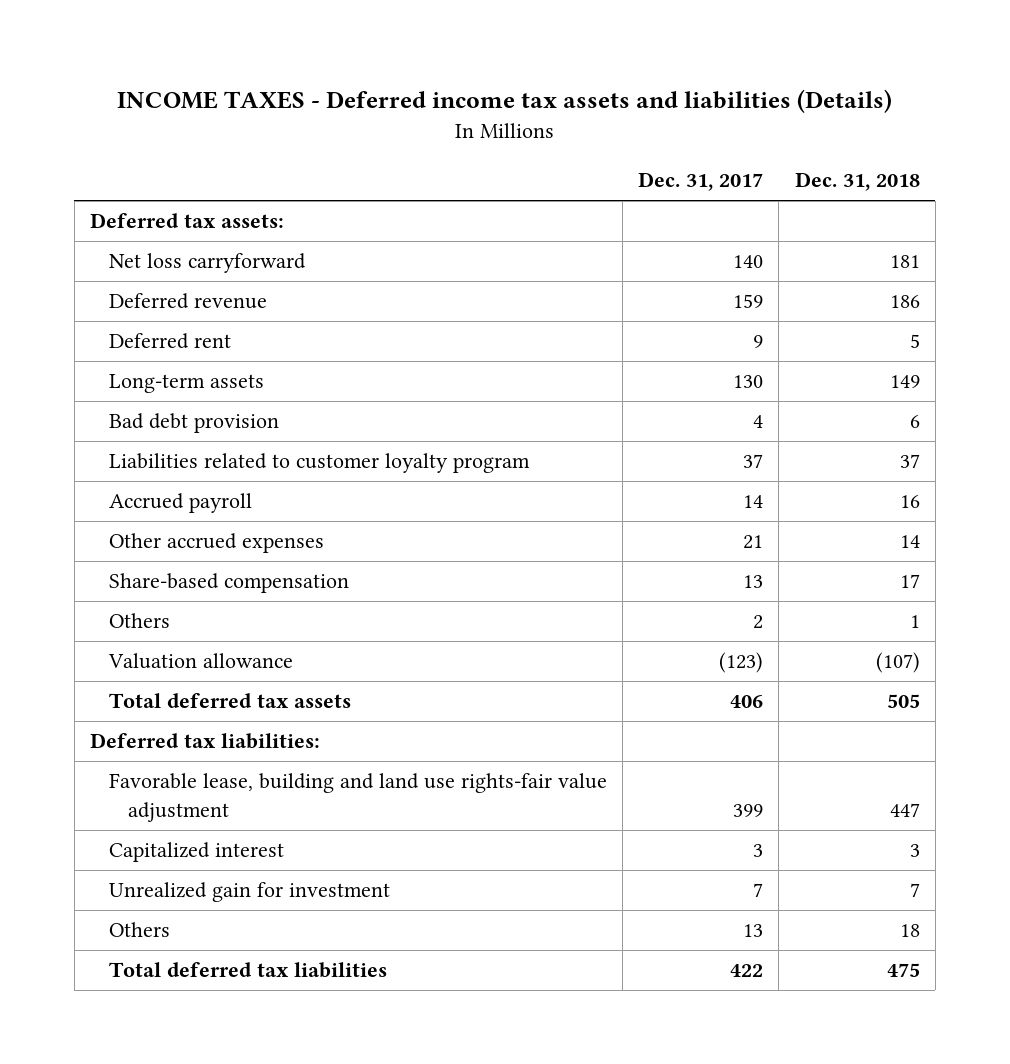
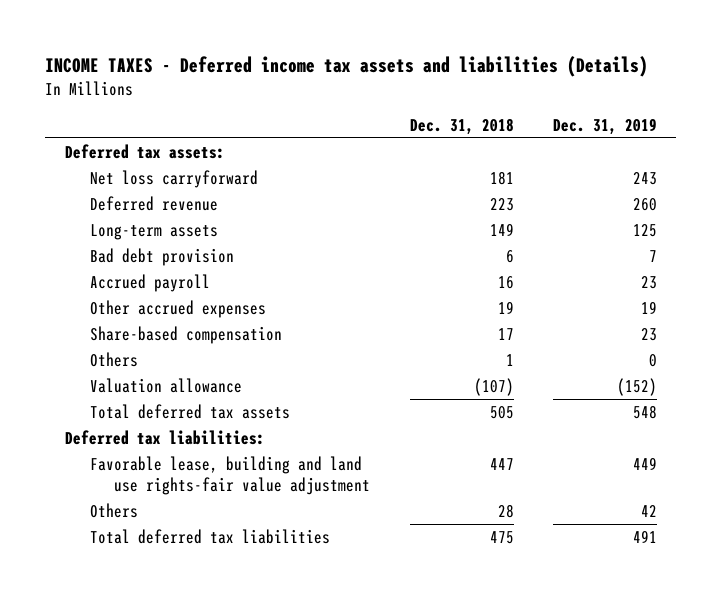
[638,172,764,192] Dec. 31, 2017 -> none
none -> [552,117,657,135] Dec. 31, 2019
[108,333,231,350] Deferred rent -> none
[889,295,920,309] 186 -> [489,197,514,211] 223
[108,453,530,474] Liabilities related to customer loyalty program -> none
[899,535,920,549] 14 -> [497,300,514,314] 19
[108,842,284,863] Capitalized interest -> none
[108,882,390,903] Unrealized gain for investment -> none
[899,924,920,938] 18 -> [497,503,514,518] 28

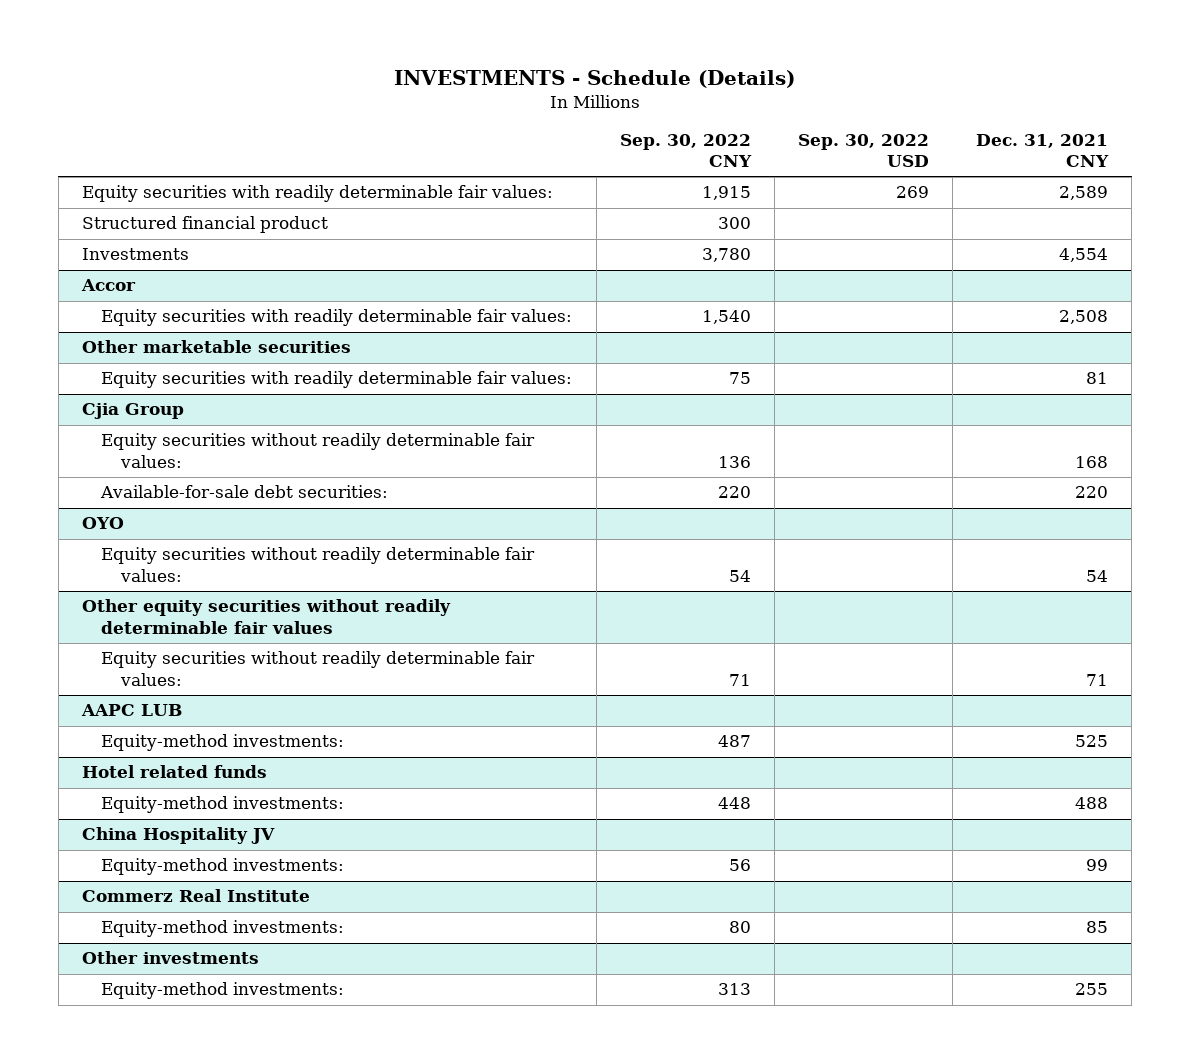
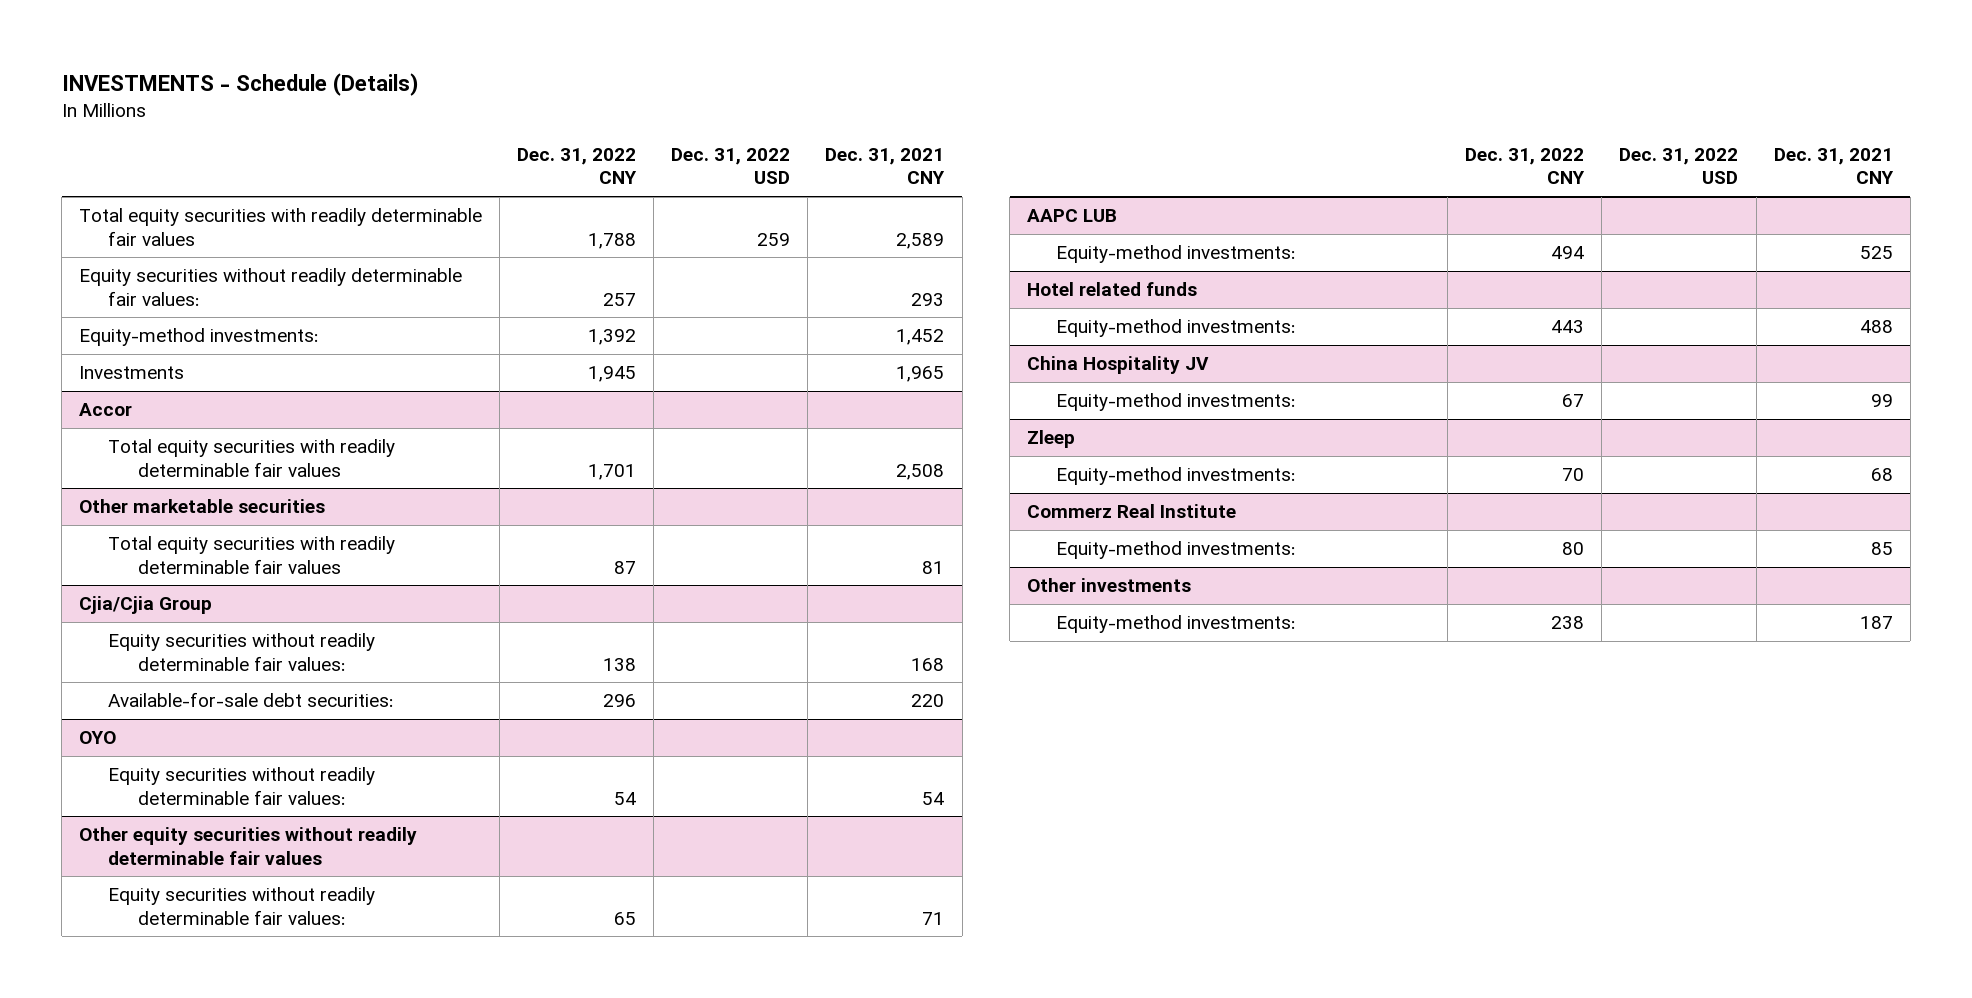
[619,134,752,168] Sep. 30, 2022 CNY -> none
[797,134,929,168] Sep. 30, 2022 USD -> none
none -> [517,147,638,185] Dec. 31, 2022 CNY
none -> [671,147,791,185] Dec. 31, 2022 USD
[81,216,328,234] Structured financial product -> none
[81,185,553,203] Equity securities with readily determinable fair values: -> [79,208,483,246] Total equity securities with readily determinable fair values
none -> [79,268,463,306] Equity securities without readily determinable fair values:
none -> [79,328,320,347] Equity-method investments:
[1059,248,1109,263] 4,554 -> [896,366,945,383] 1,965
[101,309,573,327] Equity securities with readily determinable fair values: -> [108,439,396,477] Total equity securities with readily determinable fair values
[101,371,573,389] Equity securities with readily determinable fair values: -> [108,536,396,574] Total equity securities with readily determinable fair values
[81,403,184,420] Cjia Group -> [79,596,213,615] Cjia/Cjia Group
none -> [1027,430,1076,449] Zleep
none -> [1056,467,1297,486] Equity-method investments:
[1075,983,1109,996] 255 -> [1859,616,1893,630] 187

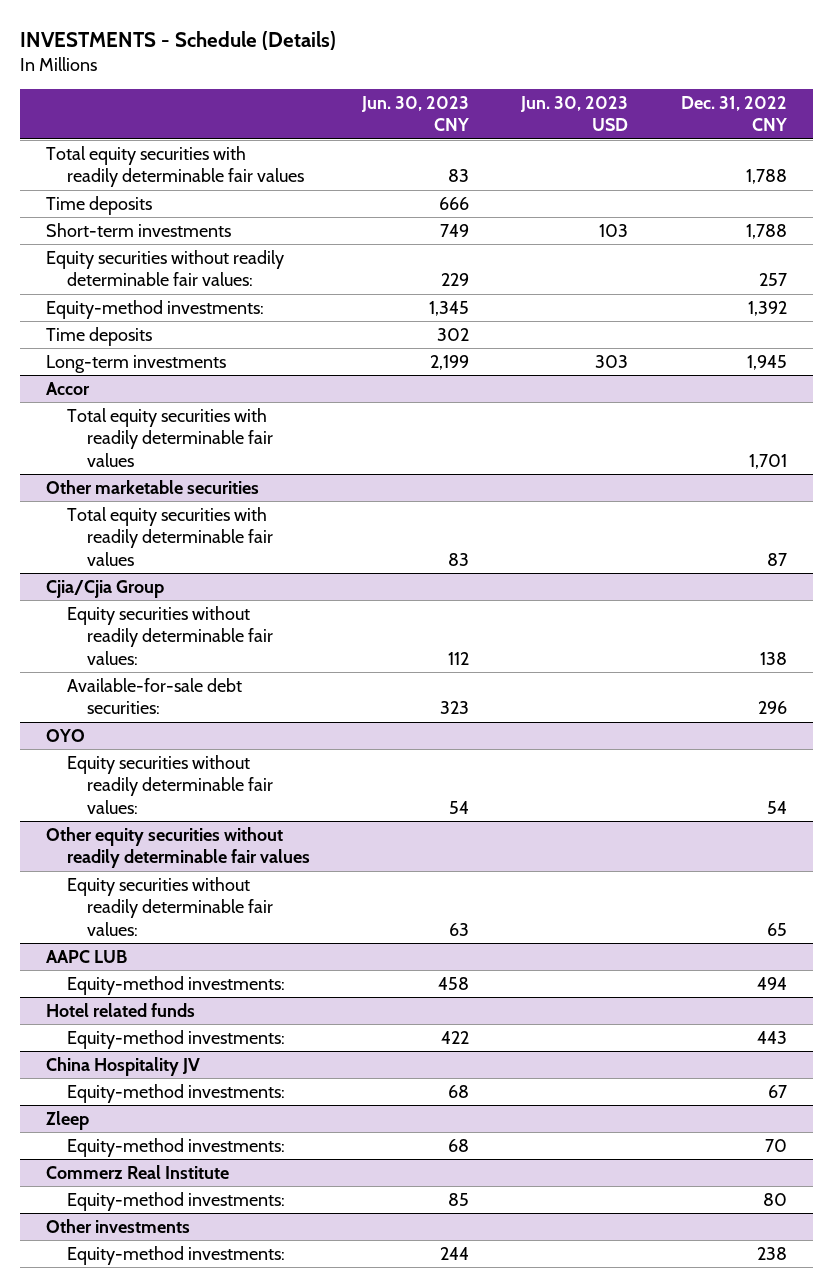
[671,147,791,185] Dec. 31, 2022 USD -> none
[825,147,946,185] Dec. 31, 2021 CNY -> none
none -> [360,95,469,132] Jun. 30, 2023 CNY
none -> [520,95,629,132] Jun. 30, 2023 USD
none -> [45,195,152,215] Time deposits
none -> [45,222,231,237] Short-term investments
none -> [45,326,152,346] Time deposits
[79,366,185,380] Investments -> [45,354,226,373] Long-term investments

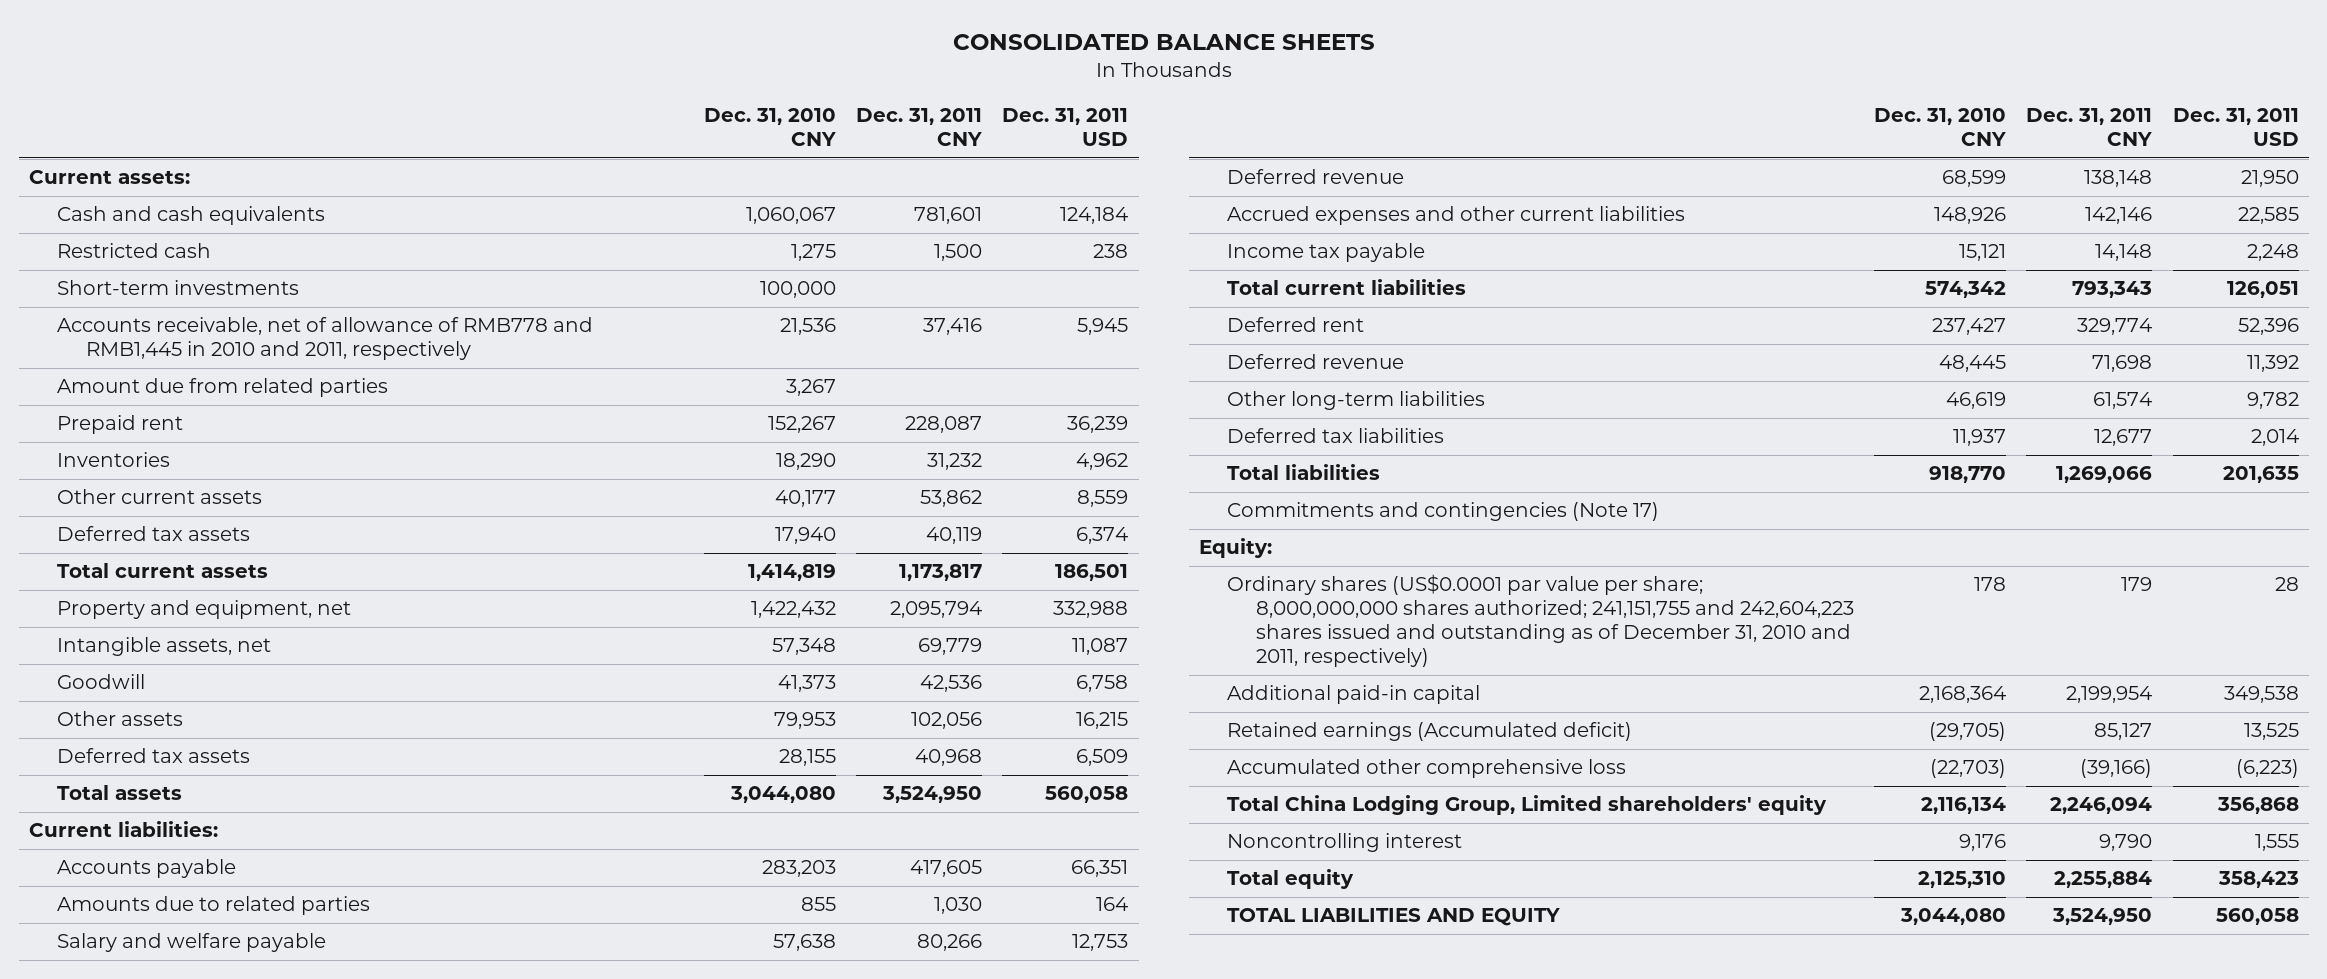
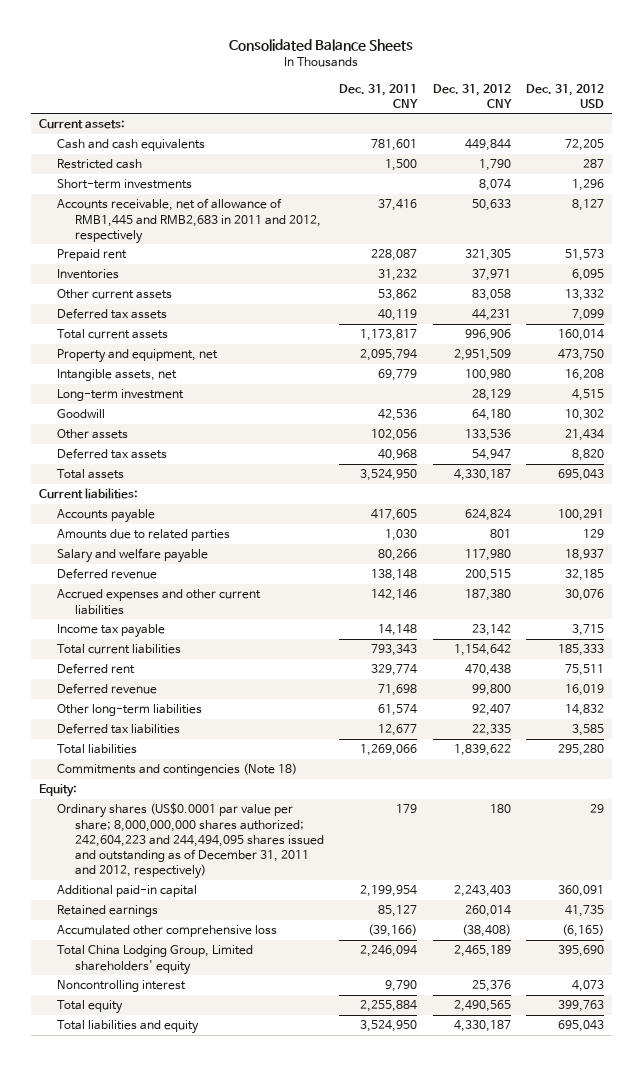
[952,33,1375,50] CONSOLIDATED BALANCE SHEETS -> [229,38,414,51] Consolidated Balance Sheets
[703,108,836,147] Dec. 31, 2010 CNY -> none
[1002,108,1129,147] Dec. 31, 2011 USD -> none
none -> [432,83,512,108] Dec. 31, 2012 CNY
none -> [525,83,604,108] Dec. 31, 2012 USD
[57,378,389,398] Amount due from related parties -> none
[57,317,594,361] Accounts receivable, net of allowance of RMB778 and RMB1,445 in 2010 and 2011, respectively -> [56,198,322,244] Accounts receivable, net of allowance of RMB1,445 and RMB2,683 in 2011 and 2012, respectively
none -> [56,389,184,402] Long-term investment
[1227,502,1660,522] Commitments and contingencies (Note 17) -> [56,763,297,777] Commitments and contingencies (Note 18)
[1227,574,1854,668] Ordinary shares (US$0.0001 par value per share; 8,000,000,000 shares authorized; 241,151,755 and 242,604,223 shares issued and outstanding as of December 31, 2010 and 2011, respectively) -> [56,803,325,880] Ordinary shares (US$0.0001 par value per share; 8,000,000,000 shares authorized; 242,604,223 and 244,494,095 shares issued and outstanding as of December 31, 2011 and 2012, respectively)
[1227,722,1633,742] Retained earnings (Accumulated deficit) -> [56,905,158,918] Retained earnings
[1227,908,1561,927] TOTAL LIABILITIES AND EQUITY -> [56,1020,199,1035] Total liabilities and equity

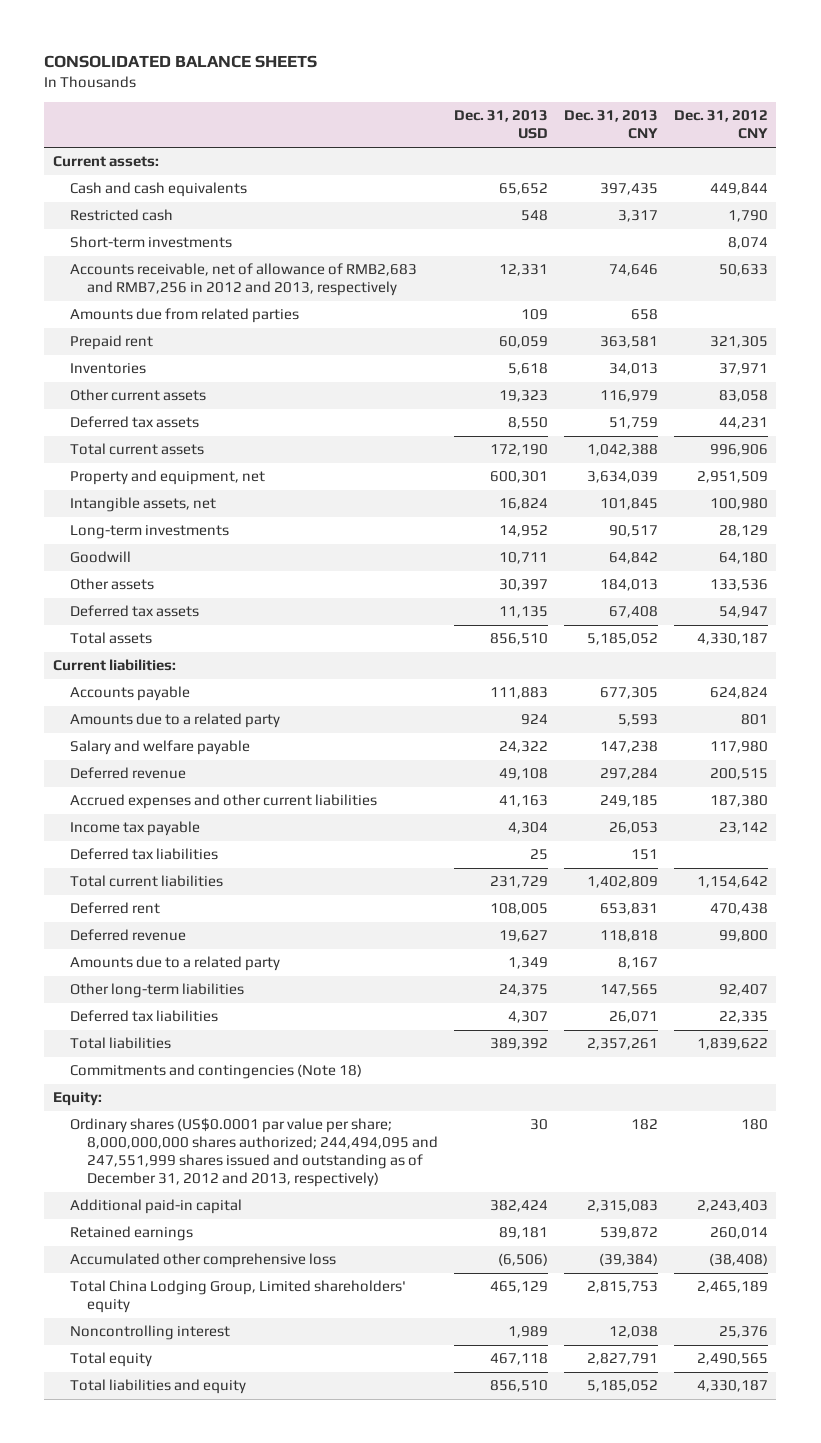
[229,38,414,51] Consolidated Balance Sheets -> [44,55,318,69] CONSOLIDATED BALANCE SHEETS
[339,83,419,108] Dec. 31, 2011 CNY -> none
[525,83,604,108] Dec. 31, 2012 USD -> none
none -> [453,110,548,140] Dec. 31, 2013 USD
none -> [564,110,659,140] Dec. 31, 2013 CNY
[56,198,322,244] Accounts receivable, net of allowance of RMB1,445 and RMB2,683 in 2011 and 2012, respectively -> [69,263,417,297] Accounts receivable, net of allowance of RMB2,683 and RMB7,256 in 2012 and 2013, respectively
none -> [69,308,299,324] Amounts due from related parties
[56,389,184,402] Long-term investment -> [69,525,229,540] Long-term investments
[56,529,230,542] Amounts due to related parties -> [69,713,280,729] Amounts due to a related party
none -> [69,848,218,861] Deferred tax liabilities
none -> [69,956,280,972] Amounts due to a related party
[56,803,325,880] Ordinary shares (US$0.0001 par value per share; 8,000,000,000 shares authorized; 242,604,223 and 244,494,095 shares issued and outstanding as of December 31, 2011 and 2012, respectively) -> [69,1118,438,1187] Ordinary shares (US$0.0001 par value per share; 8,000,000,000 shares authorized; 244,494,095 and 247,551,999 shares issued and outstanding as of December 31, 2012 and 2013, respectively)

